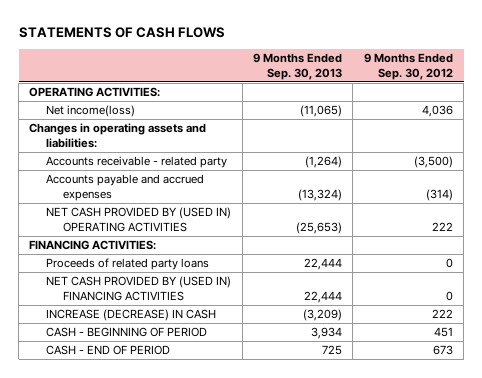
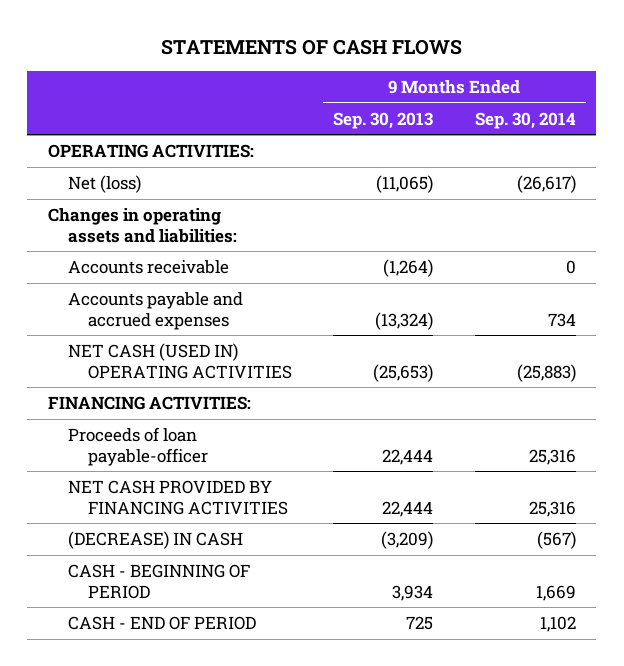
[363,52,453,80] 9 Months Ended Sep. 30, 2012 -> none
none -> [474,111,576,129] Sep. 30, 2014
[46,105,136,118] Net income(loss) -> [68,175,142,194] Net (loss)
[46,156,228,169] Accounts receivable - related party -> [68,260,230,275] Accounts receivable
[46,207,232,233] NET CASH PROVIDED BY (USED IN) OPERATING ACTIVITIES -> [68,343,292,379] NET CASH (USED IN) OPERATING ACTIVITIES
[46,258,210,271] Proceeds of related party loans -> [68,427,208,466] Proceeds of loan payable-officer
[46,276,232,302] NET CASH PROVIDED BY (USED IN) FINANCING ACTIVITIES -> [68,480,288,515] NET CASH PROVIDED BY FINANCING ACTIVITIES
[46,309,217,322] INCREASE (DECREASE) IN CASH -> [68,531,244,550] (DECREASE) IN CASH

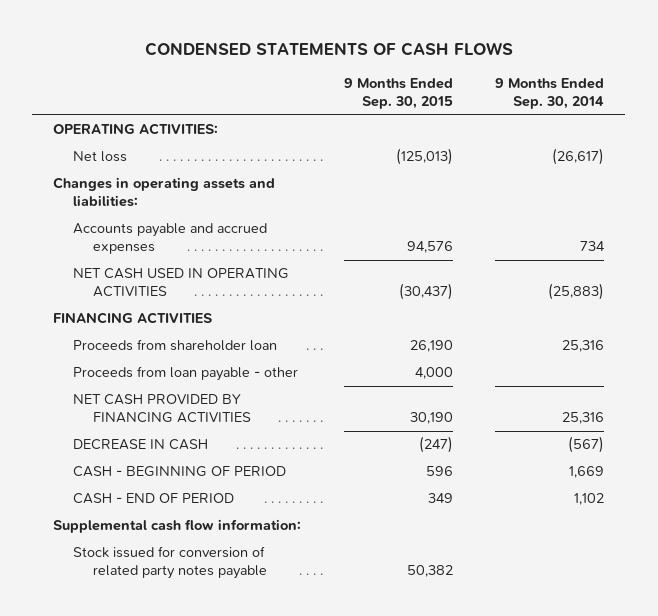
[160,38,462,55] STATEMENTS OF CASH FLOWS -> [144,42,513,57] CONDENSED STATEMENTS OF CASH FLOWS
[333,111,434,129] Sep. 30, 2013 -> none
none -> [343,78,453,110] 9 Months Ended Sep. 30, 2015
[68,175,142,194] Net (loss) -> [73,151,128,163] Net loss
[68,260,230,275] Accounts receivable -> none
[68,343,292,379] NET CASH (USED IN) OPERATING ACTIVITIES -> [73,268,290,298] NET CASH USED IN OPERATING ACTIVITIES
[48,396,252,411] FINANCING ACTIVITIES: -> [53,312,213,325] FINANCING ACTIVITIES
[68,427,208,466] Proceeds of loan payable-officer -> [73,339,278,352] Proceeds from shareholder loan
none -> [73,366,299,382] Proceeds from loan payable - other
[68,531,244,550] (DECREASE) IN CASH -> [73,439,209,451] DECREASE IN CASH
none -> [53,519,302,534] Supplemental cash flow information:
none -> [73,546,268,580] Stock issued for conversion of related party notes payable

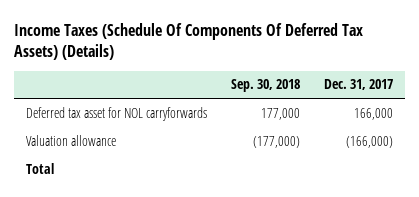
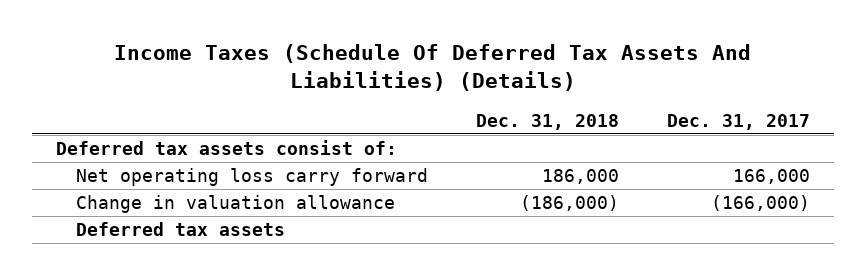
[14,22,364,60] Income Taxes (Schedule Of Components Of Deferred Tax Assets) (Details) -> [113,43,751,92] Income Taxes (Schedule Of Deferred Tax Assets And Liabilities) (Details)
[230,79,300,93] Sep. 30, 2018 -> none
none -> [475,113,619,130] Dec. 31, 2018
none -> [55,140,397,156] Deferred tax assets consist of:
[26,106,208,121] Deferred tax asset for NOL carryforwards -> [75,168,428,187] Net operating loss carry forward
[26,134,117,146] Valuation allowance -> [75,195,395,214] Change in valuation allowance
[26,162,55,174] Total -> [75,222,285,237] Deferred tax assets

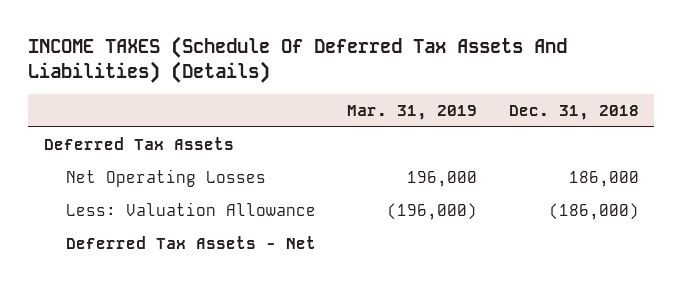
[113,43,751,92] Income Taxes (Schedule Of Deferred Tax Assets And Liabilities) (Details) -> [27,35,567,83] INCOME TAXES (Schedule Of Deferred Tax Assets And Liabilities) (Details)
[666,113,810,130] Dec. 31, 2017 -> none
none -> [347,104,478,120] Mar. 31, 2019
[55,140,397,156] Deferred tax assets consist of: -> [43,136,234,150] Deferred Tax Assets
[75,168,428,187] Net operating loss carry forward -> [65,168,266,187] Net Operating Losses
[75,195,395,214] Change in valuation allowance -> [65,201,316,216] Less: Valuation Allowance
[75,222,285,237] Deferred tax assets -> [65,235,316,249] Deferred Tax Assets - Net

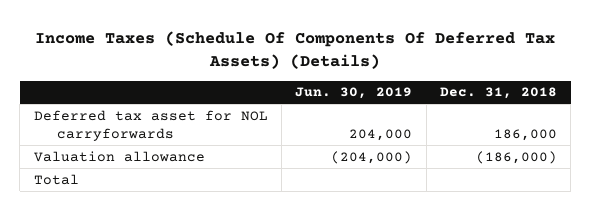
[27,35,567,83] INCOME TAXES (Schedule Of Deferred Tax Assets And Liabilities) (Details) -> [35,30,556,69] Income Taxes (Schedule Of Components Of Deferred Tax Assets) (Details)
[347,104,478,120] Mar. 31, 2019 -> none
none -> [295,87,413,100] Jun. 30, 2019
[43,136,234,150] Deferred Tax Assets -> none
[65,168,266,187] Net Operating Losses -> [33,109,268,142] Deferred tax asset for NOL carryforwards
[65,201,316,216] Less: Valuation Allowance -> [33,150,205,162] Valuation allowance
[65,235,316,249] Deferred Tax Assets - Net -> [33,173,79,185] Total

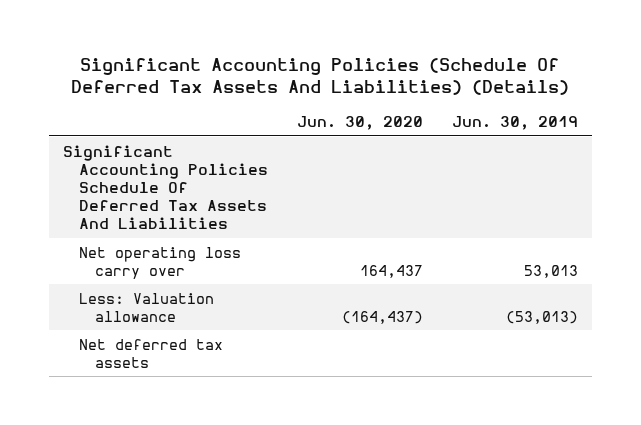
[35,30,556,69] Income Taxes (Schedule Of Components Of Deferred Tax Assets) (Details) -> [71,57,570,96] Significant Accounting Policies (Schedule Of Deferred Tax Assets And Liabilities) (Details)
[439,87,557,100] Dec. 31, 2018 -> none
none -> [296,115,423,130] Jun. 30, 2020
[33,109,268,142] Deferred tax asset for NOL carryforwards -> none
none -> [63,144,268,230] Significant Accounting Policies Schedule Of Deferred Tax Assets And Liabilities
none -> [78,246,241,279] Net operating loss carry over
[33,150,205,162] Valuation allowance -> [78,292,214,322] Less: Valuation allowance
[331,150,413,164] (204,000) -> [505,310,578,324] (53,013)
[33,173,79,185] Total -> [78,338,223,368] Net deferred tax assets

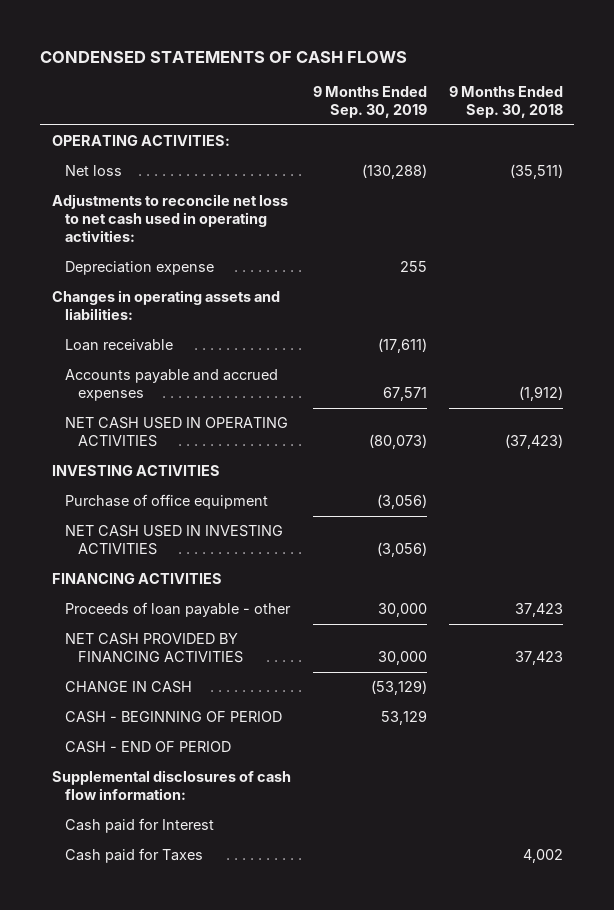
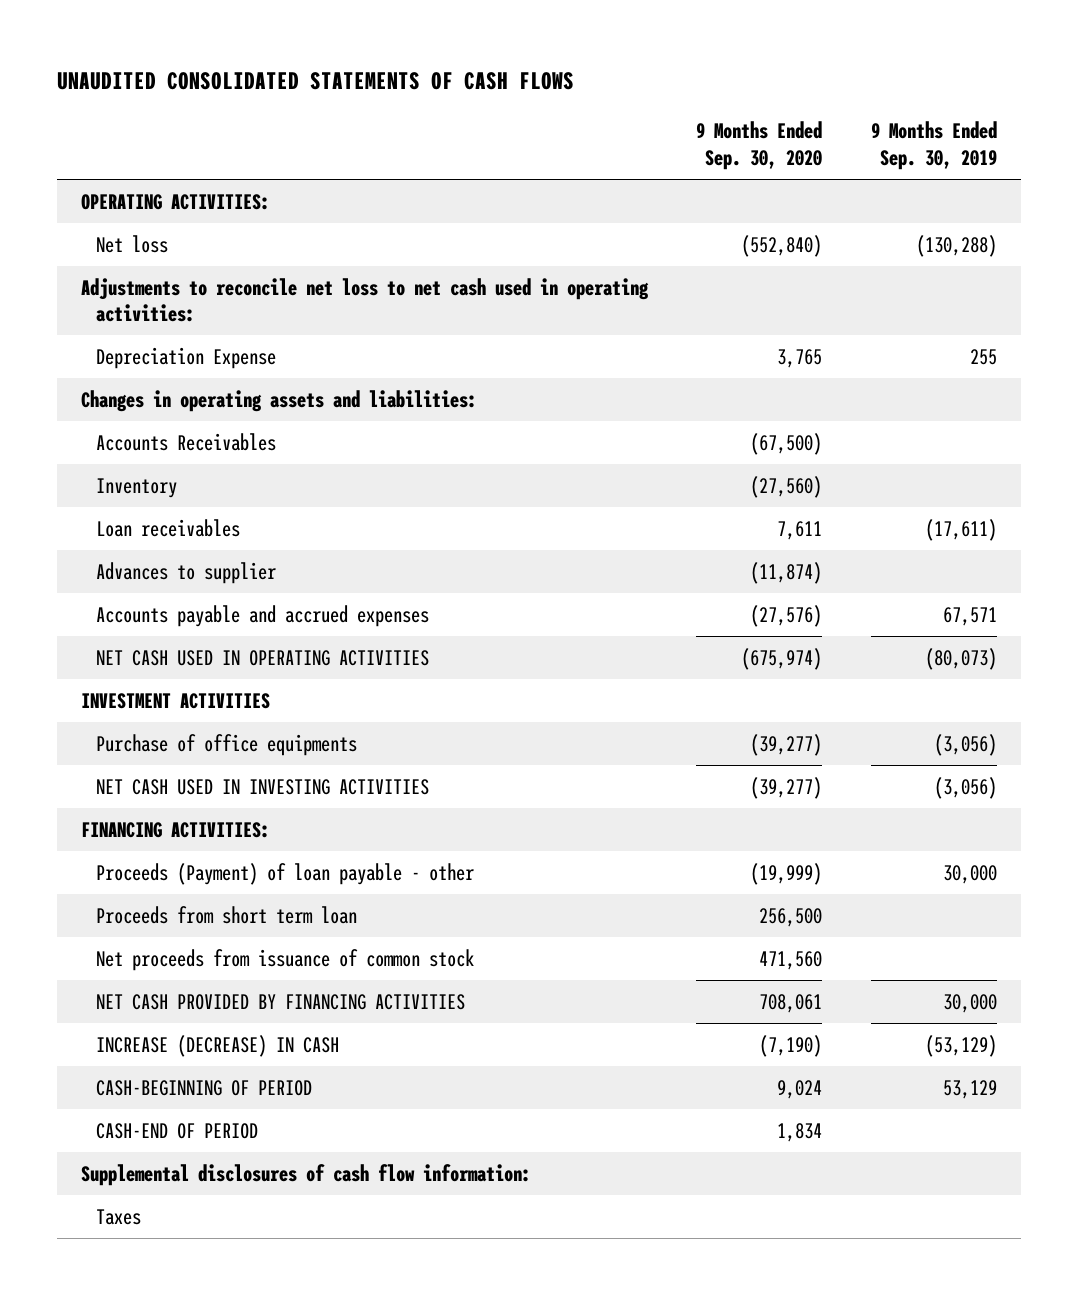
[40,50,408,63] CONDENSED STATEMENTS OF CASH FLOWS -> [56,71,574,90] UNAUDITED CONSOLIDATED STATEMENTS OF CASH FLOWS
[448,86,563,119] 9 Months Ended Sep. 30, 2018 -> none
none -> [696,121,823,171] 9 Months Ended Sep. 30, 2020
[64,261,214,276] Depreciation expense -> [96,346,277,369] Depreciation Expense
none -> [96,432,277,451] Accounts Receivables
none -> [96,477,178,498] Inventory
[64,339,173,352] Loan receivable -> [96,518,241,537] Loan receivables
none -> [96,561,277,584] Advances to supplier
[51,465,220,477] INVESTING ACTIVITIES -> [80,692,270,709] INVESTMENT ACTIVITIES
[64,494,268,510] Purchase of office equipment -> [96,733,358,756] Purchase of office equipments
[51,573,222,585] FINANCING ACTIVITIES -> [80,821,270,838] FINANCING ACTIVITIES:
[64,602,291,618] Proceeds of loan payable - other -> [96,862,475,885] Proceeds (Payment) of loan payable - other
none -> [96,905,358,924] Proceeds from short term loan
none -> [96,948,475,971] Net proceeds from issuance of common stock
[64,681,192,694] CHANGE IN CASH -> [96,1034,340,1057] INCREASE (DECREASE) IN CASH
[64,711,282,724] CASH - BEGINNING OF PERIOD -> [96,1079,313,1096] CASH-BEGINNING OF PERIOD
[64,741,231,754] CASH - END OF PERIOD -> [96,1122,259,1139] CASH-END OF PERIOD
[64,818,214,834] Cash paid for Interest -> none
[64,848,203,864] Cash paid for Taxes -> [96,1208,142,1225] Taxes

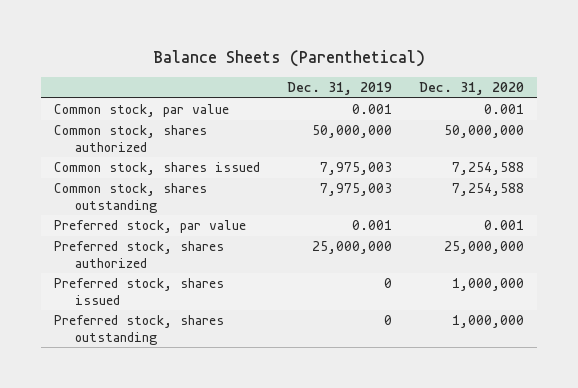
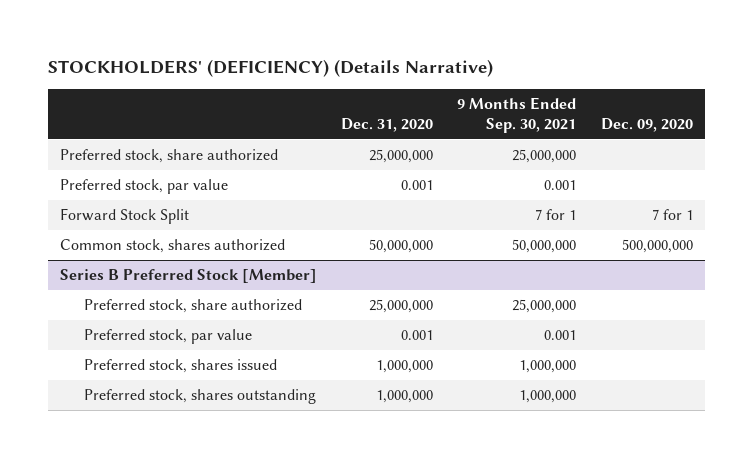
[153,50,426,68] Balance Sheets (Parenthetical) -> [47,58,493,77] STOCKHOLDERS' (DEFICIENCY) (Details Narrative)
[287,82,393,96] Dec. 31, 2019 -> none
none -> [457,96,577,133] 9 Months Ended Sep. 30, 2021
none -> [600,117,693,132] Dec. 09, 2020
none -> [59,149,278,164] Preferred stock, share authorized
[54,104,230,118] Common stock, par value -> [59,179,228,195] Preferred stock, par value
none -> [59,208,189,225] Forward Stock Split
[54,162,261,176] Common stock, shares issued -> none
[54,183,208,213] Common stock, shares outstanding -> none
none -> [59,269,317,284] Series B Preferred Stock [Member]
none -> [83,299,302,314] Preferred stock, share authorized
[54,241,225,268] Preferred stock, shares authorized -> none

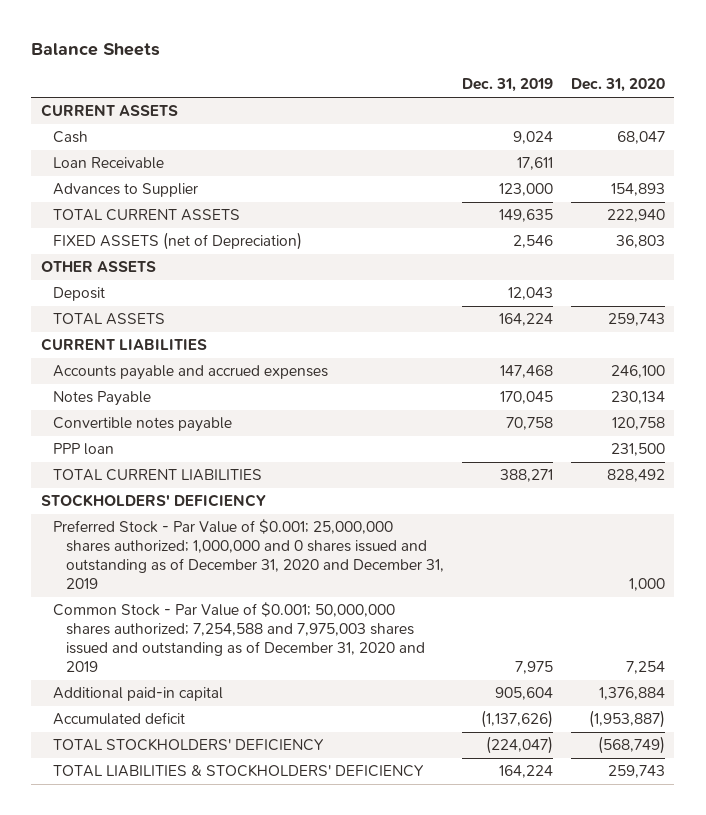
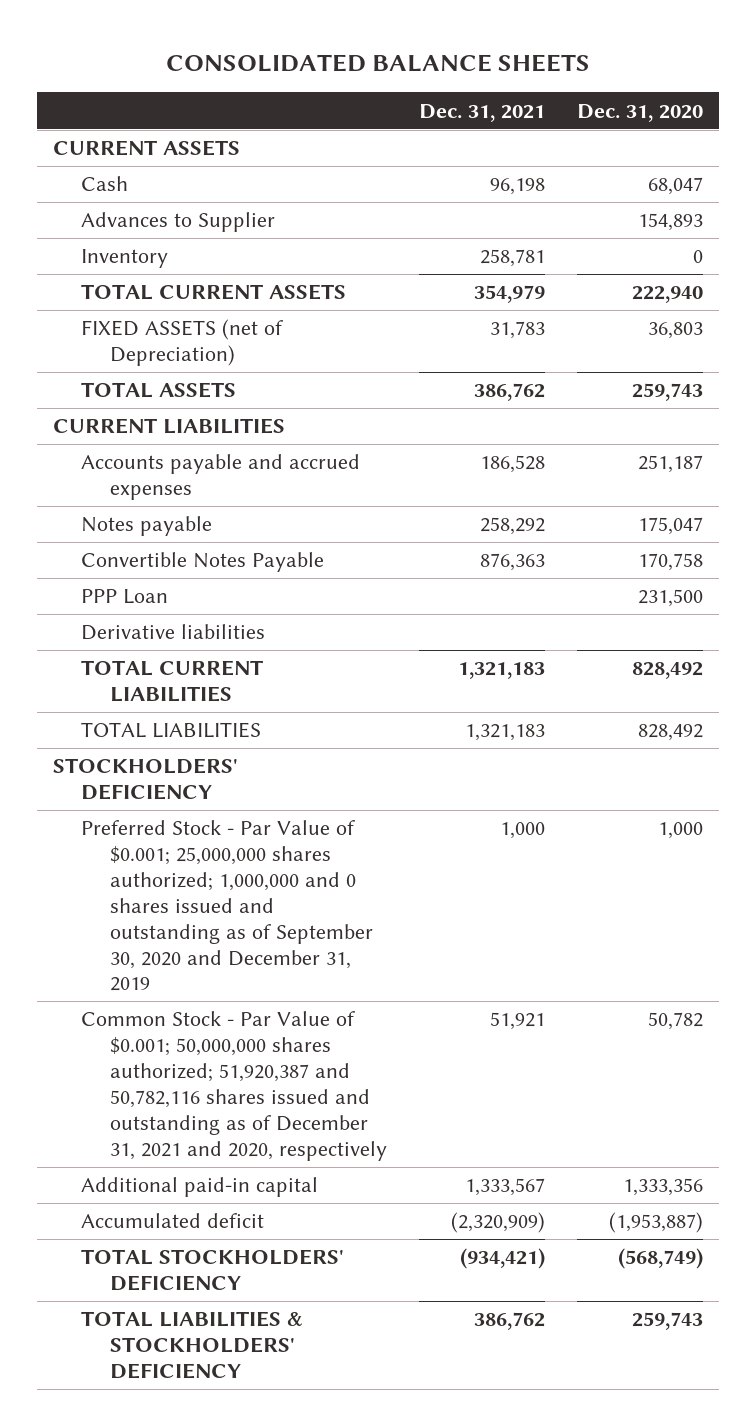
[31,43,161,57] Balance Sheets -> [166,53,591,72] CONSOLIDATED BALANCE SHEETS
[461,78,553,93] Dec. 31, 2019 -> none
none -> [418,103,545,122] Dec. 31, 2021
[53,157,165,170] Loan Receivable -> none
none -> [81,249,169,269] Inventory
[40,261,156,273] OTHER ASSETS -> none
[53,287,106,302] Deposit -> none
[611,365,666,379] 246,100 -> [638,455,704,474] 251,187
[53,391,152,407] Notes Payable -> [81,516,213,537] Notes payable
[611,391,666,405] 230,134 -> [638,517,704,536] 175,047
[53,417,233,433] Convertible notes payable -> [81,552,325,573] Convertible Notes Payable
[612,417,666,431] 120,758 -> [638,553,704,572] 170,758
[53,443,115,456] PPP loan -> [81,589,169,605] PPP Loan
none -> [81,624,266,641] Derivative liabilities
none -> [81,722,262,739] TOTAL LIABILITIES
[53,519,444,590] Preferred Stock - Par Value of $0.001; 25,000,000 shares authorized; 1,000,000 and 0 shares issued and outstanding as of December 31, 2020 and December 31, 2019 -> [81,820,373,992] Preferred Stock - Par Value of $0.001; 25,000,000 shares authorized; 1,000,000 and 0 shares issued and outstanding as of September 30, 2020 and December 31, 2019
[53,602,425,673] Common Stock - Par Value of $0.001; 50,000,000 shares authorized; 7,254,588 and 7,975,003 shares issued and outstanding as of December 31, 2020 and 2019 -> [81,1011,387,1161] Common Stock - Par Value of $0.001; 50,000,000 shares authorized; 51,920,387 and 50,782,116 shares issued and outstanding as of December 31, 2021 and 2020, respectively
[626,661,666,675] 7,254 -> [648,1012,704,1031] 50,782
[599,687,666,701] 1,376,884 -> [623,1178,704,1197] 1,333,356

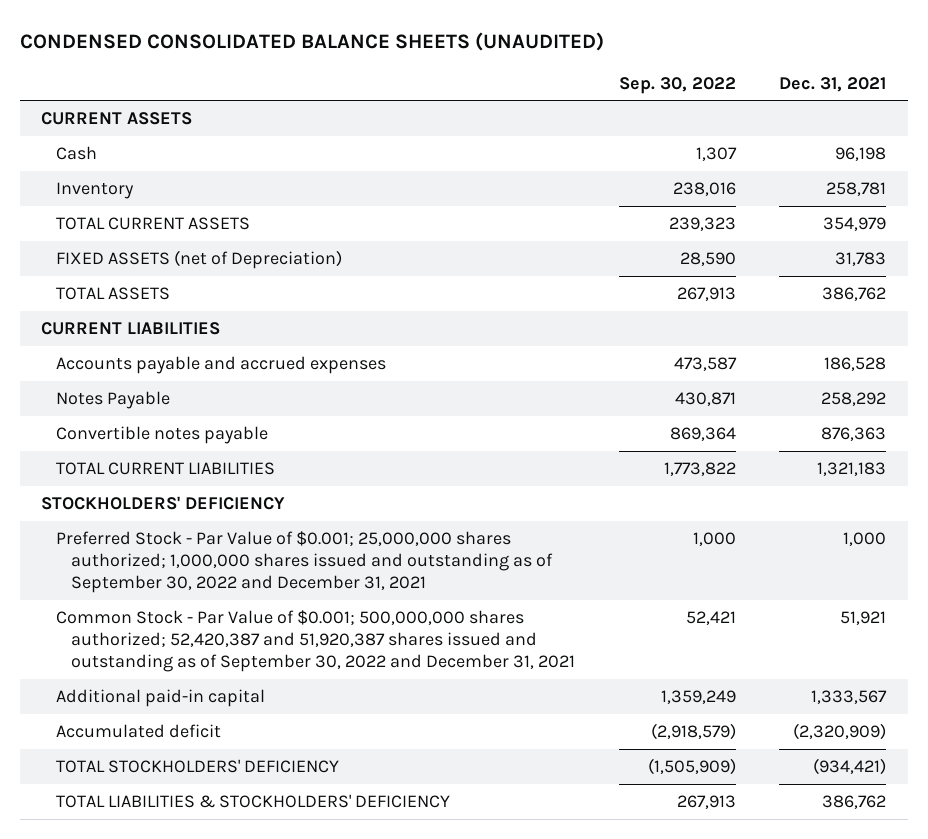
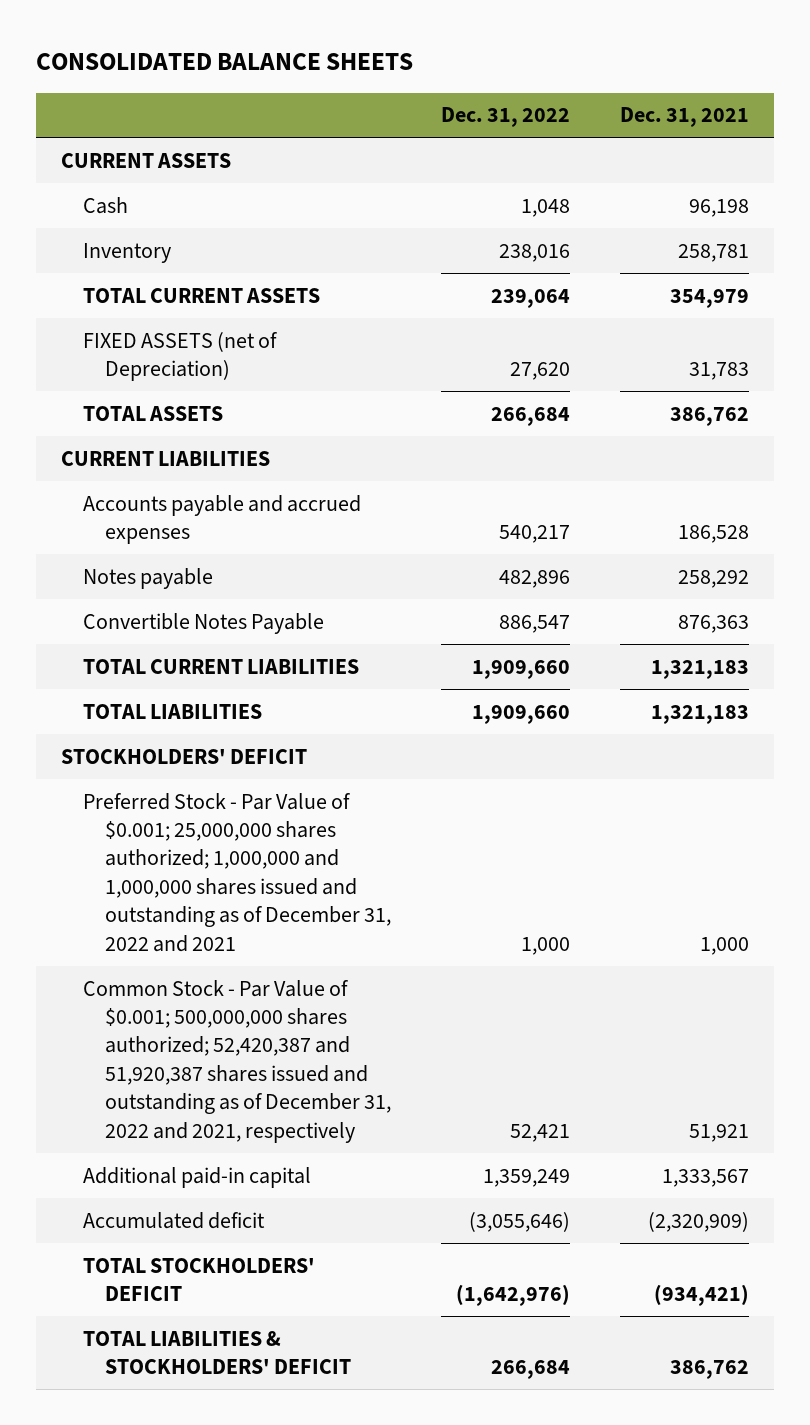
[19,31,604,51] CONDENSED CONSOLIDATED BALANCE SHEETS (UNAUDITED) -> [35,53,413,71] CONSOLIDATED BALANCE SHEETS
[618,76,736,94] Sep. 30, 2022 -> none
none -> [441,107,571,128] Dec. 31, 2022
[56,391,171,410] Notes Payable -> [83,567,214,589] Notes payable
[56,426,269,445] Convertible notes payable -> [83,612,325,634] Convertible Notes Payable
none -> [83,703,263,719] TOTAL LIABILITIES
[41,496,286,511] STOCKHOLDERS' DEFICIENCY -> [60,748,307,764] STOCKHOLDERS' DEFICIT
[56,531,554,594] Preferred Stock - Par Value of $0.001; 25,000,000 shares authorized; 1,000,000 shares issued and outstanding as of September 30, 2022 and December 31, 2021 -> [83,792,392,952] Preferred Stock - Par Value of $0.001; 25,000,000 shares authorized; 1,000,000 and 1,000,000 shares issued and outstanding as of December 31, 2022 and 2021
[56,610,576,673] Common Stock - Par Value of $0.001; 500,000,000 shares authorized; 52,420,387 and 51,920,387 shares issued and outstanding as of September 30, 2022 and December 31, 2021 -> [83,979,392,1143] Common Stock - Par Value of $0.001; 500,000,000 shares authorized; 52,420,387 and 51,920,387 shares issued and outstanding as of December 31, 2022 and 2021, respectively
[56,759,340,774] TOTAL STOCKHOLDERS' DEFICIENCY -> [83,1257,316,1302] TOTAL STOCKHOLDERS' DEFICIT
[56,794,451,809] TOTAL LIABILITIES & STOCKHOLDERS' DEFICIENCY -> [83,1330,352,1375] TOTAL LIABILITIES & STOCKHOLDERS' DEFICIT

